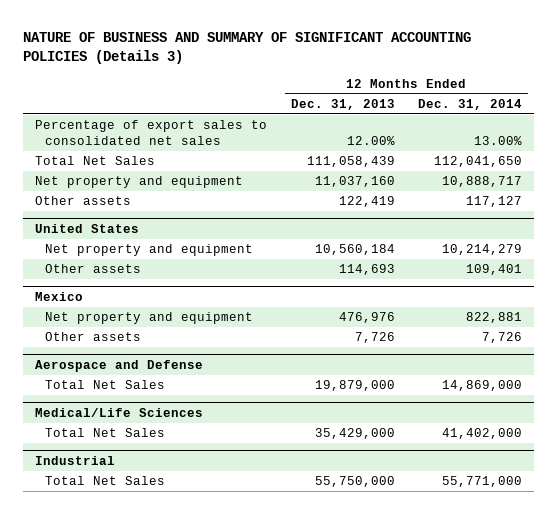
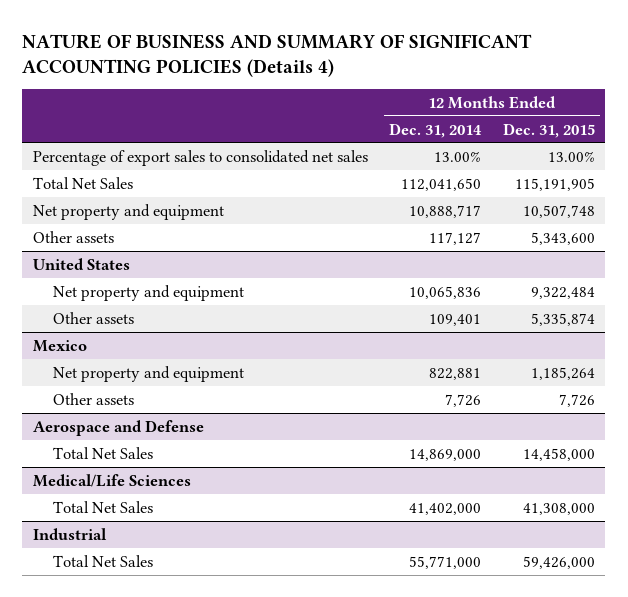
[23,32,472,65] NATURE OF BUSINESS AND SUMMARY OF SIGNIFICANT ACCOUNTING POLICIES (Details 3) -> [22,33,533,78] NATURE OF BUSINESS AND SUMMARY OF SIGNIFICANT ACCOUNTING POLICIES (Details 4)
[290,98,395,110] Dec. 31, 2013 -> none
none -> [502,122,595,138] Dec. 31, 2015
[442,244,523,256] 10,214,279 -> [409,285,482,299] 10,065,836

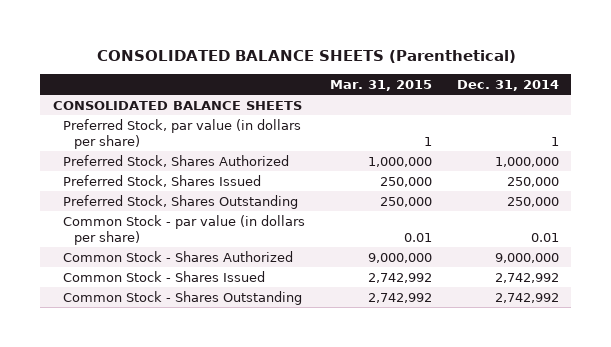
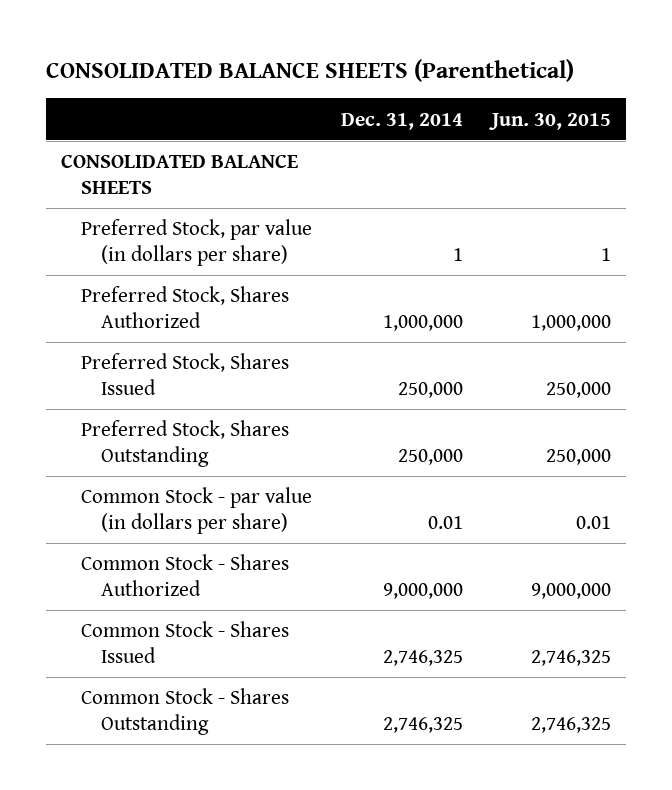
[329,79,432,91] Mar. 31, 2015 -> none
none -> [489,112,612,130] Jun. 30, 2015
[494,272,559,283] 2,742,992 -> [383,649,464,666] 2,746,325
[494,292,559,303] 2,742,992 -> [383,716,464,733] 2,746,325

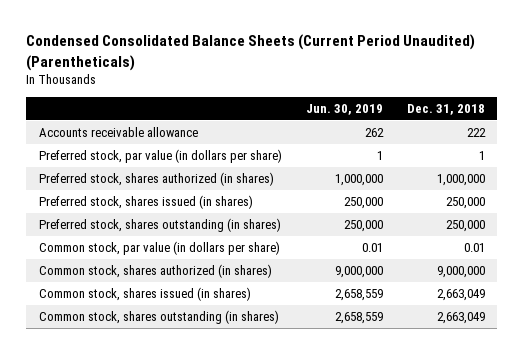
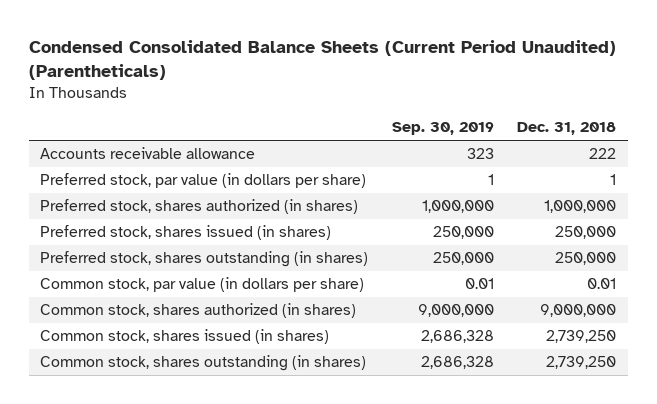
[305,103,383,115] Jun. 30, 2019 -> none
none -> [391,122,494,136] Sep. 30, 2019
[437,289,486,302] 2,663,049 -> [546,330,617,344] 2,739,250
[437,312,486,325] 2,663,049 -> [546,356,617,370] 2,739,250

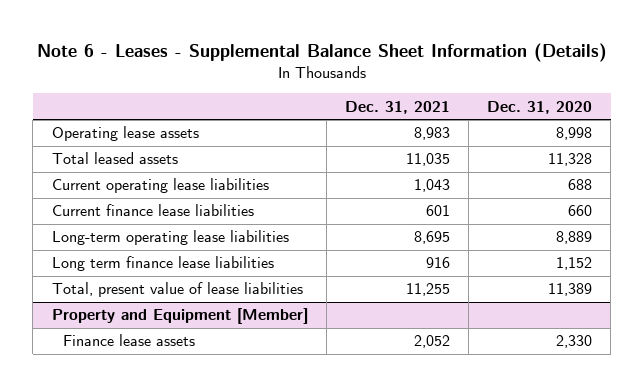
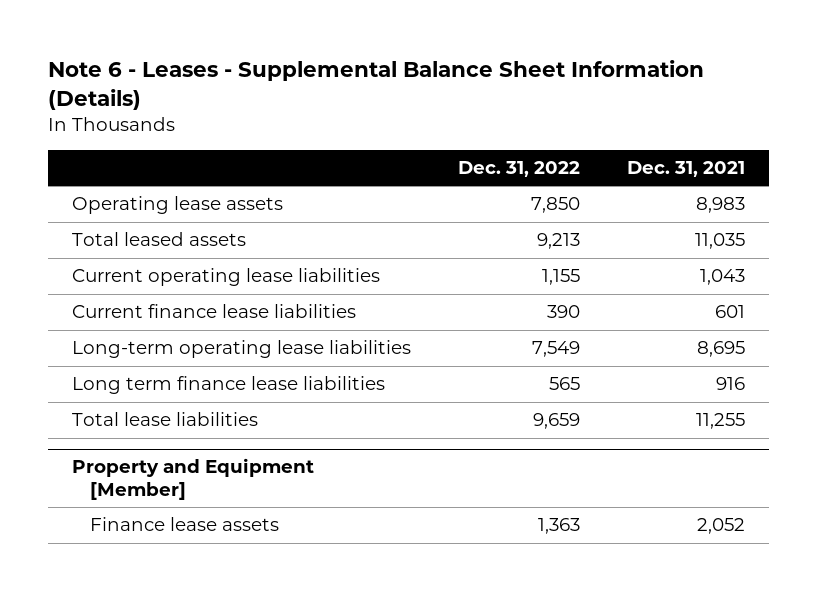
[487,100,593,114] Dec. 31, 2020 -> none
none -> [458,160,581,177] Dec. 31, 2022
[51,282,303,298] Total, present value of lease liabilities -> [72,412,259,427] Total lease liabilities

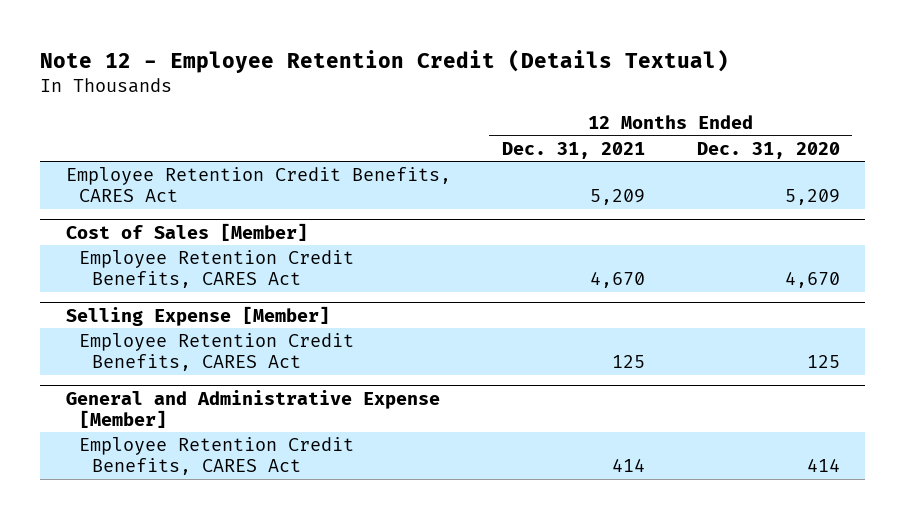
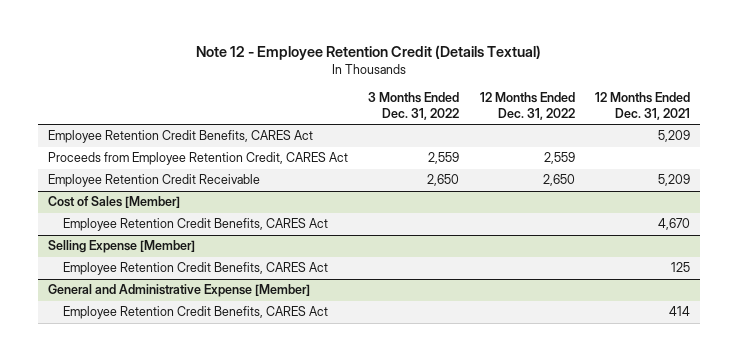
[696,141,840,159] Dec. 31, 2020 -> none
none -> [368,91,460,120] 3 Months Ended Dec. 31, 2022
none -> [479,91,575,120] 12 Months Ended Dec. 31, 2022
none -> [48,152,349,166] Proceeds from Employee Retention Credit, CARES Act
none -> [48,174,261,188] Employee Retention Credit Receivable

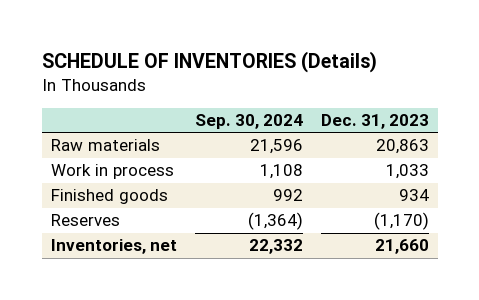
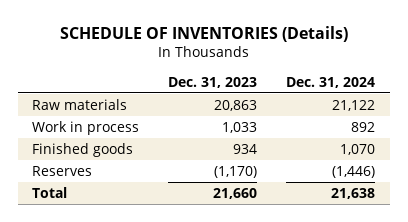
[194,114,303,130] Sep. 30, 2024 -> none
none -> [286,76,376,88] Dec. 31, 2024
[50,239,177,255] Inventories, net -> [32,186,68,198] Total

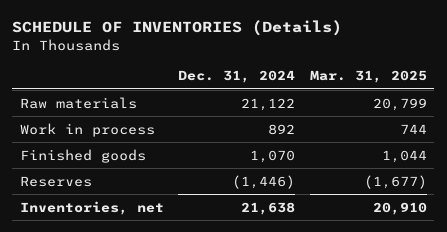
[168,76,258,88] Dec. 31, 2023 -> none
none -> [309,70,427,84] Mar. 31, 2025
[32,186,68,198] Total -> [19,200,164,215] Inventories, net

